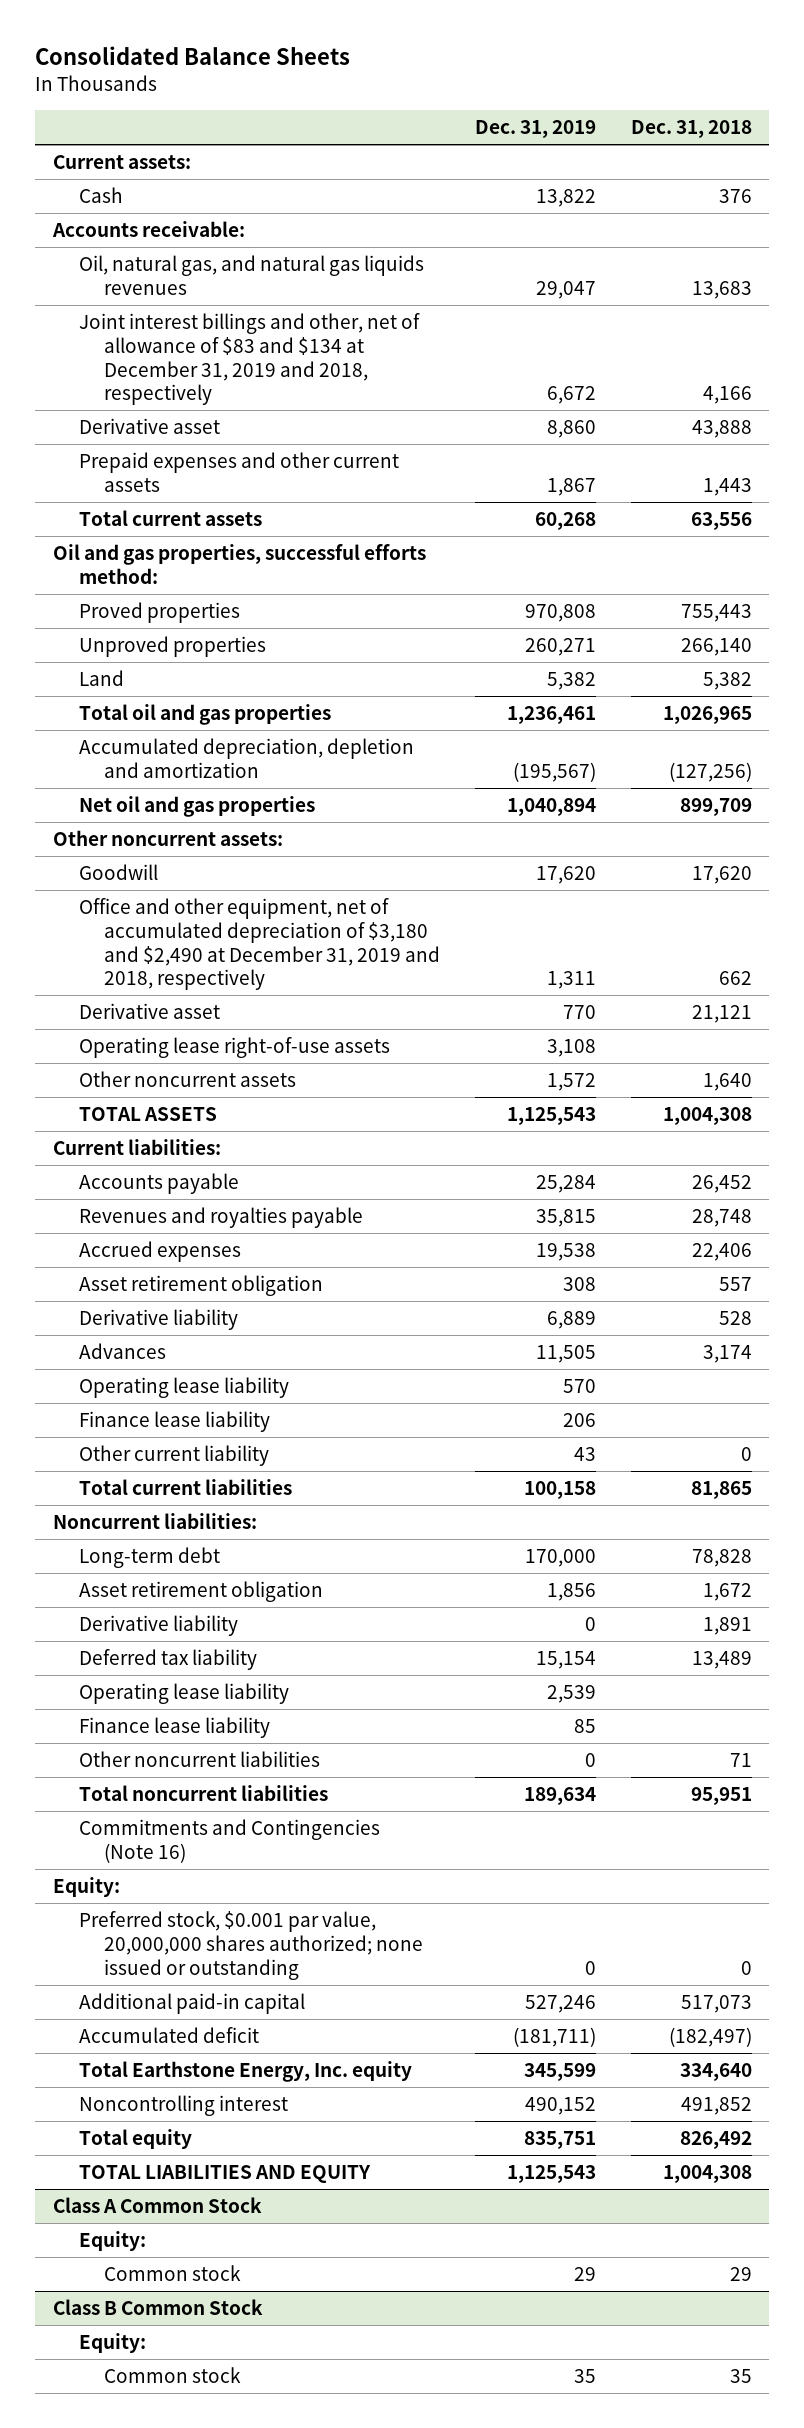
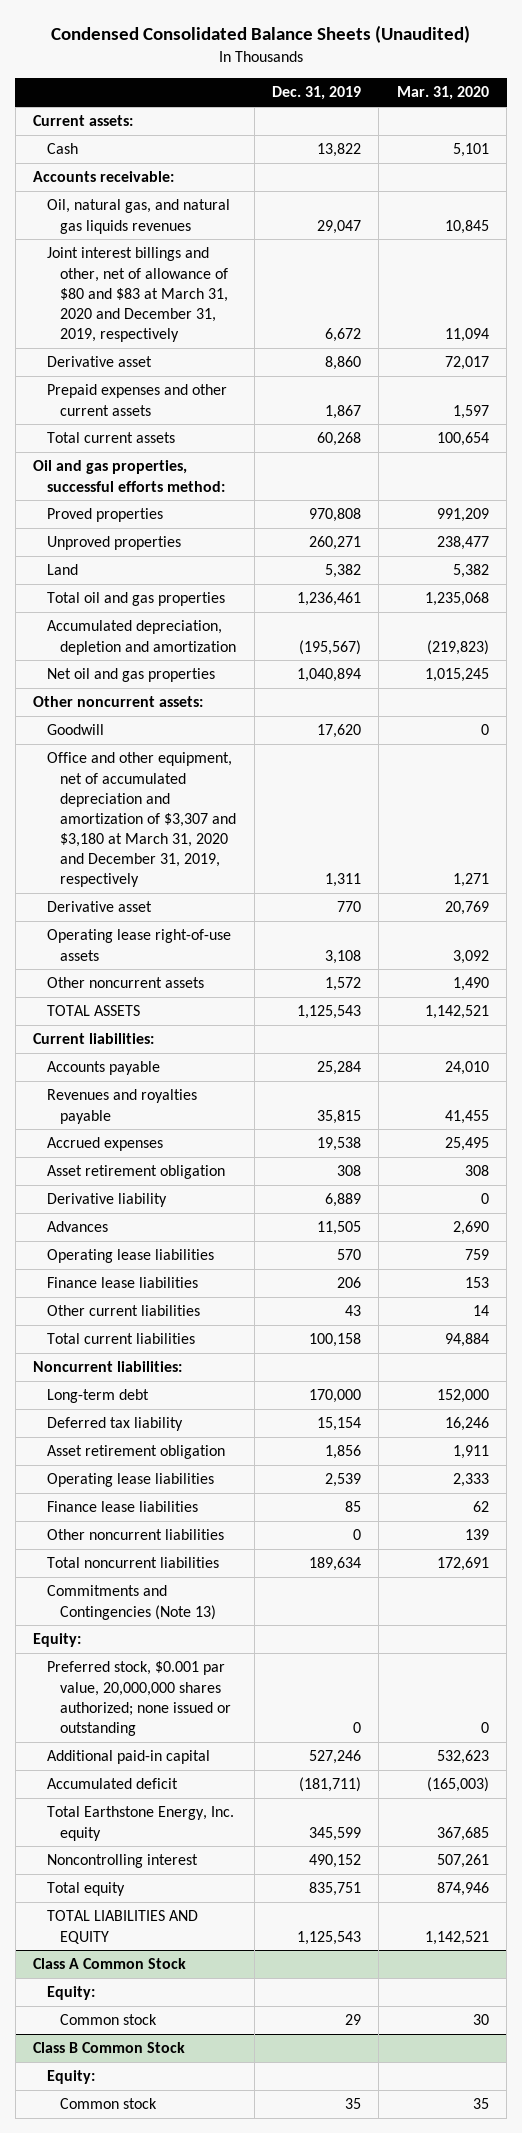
[35,46,351,66] Consolidated Balance Sheets -> [50,25,470,44] Condensed Consolidated Balance Sheets (Unaudited)
[630,120,752,139] Dec. 31, 2018 -> none
none -> [396,86,489,101] Mar. 31, 2020
[78,313,420,406] Joint interest billings and other, net of allowance of $83 and $134 at December 31, 2019 and 2018, respectively -> [46,247,229,342] Joint interest billings and other, net of allowance of $80 and $83 at March 31, 2020 and December 31, 2019, respectively
[78,898,441,991] Office and other equipment, net of accumulated depreciation of $3,180 and $2,490 at December 31, 2019 and 2018, respectively -> [46,752,237,888] Office and other equipment, net of accumulated depreciation and amortization of $3,307 and $3,180 at March 31, 2020 and December 31, 2019, respectively
[78,1377,289,1399] Operating lease liability -> [46,1249,214,1264] Operating lease liabilities
[78,1411,270,1433] Finance lease liability -> [46,1277,198,1289] Finance lease liabilities
[78,1445,269,1467] Other current liability -> [46,1305,200,1317] Other current liabilities
[78,1615,238,1637] Derivative liability -> none
[78,1581,323,1603] Asset retirement obligation -> [46,1445,225,1460] Asset retirement obligation
[78,1683,289,1705] Operating lease liability -> [46,1473,214,1488] Operating lease liabilities
[78,1717,270,1739] Finance lease liability -> [46,1501,198,1513] Finance lease liabilities
[78,1819,380,1863] Commitments and Contingencies (Note 16) -> [46,1585,217,1620] Commitments and Contingencies (Note 13)

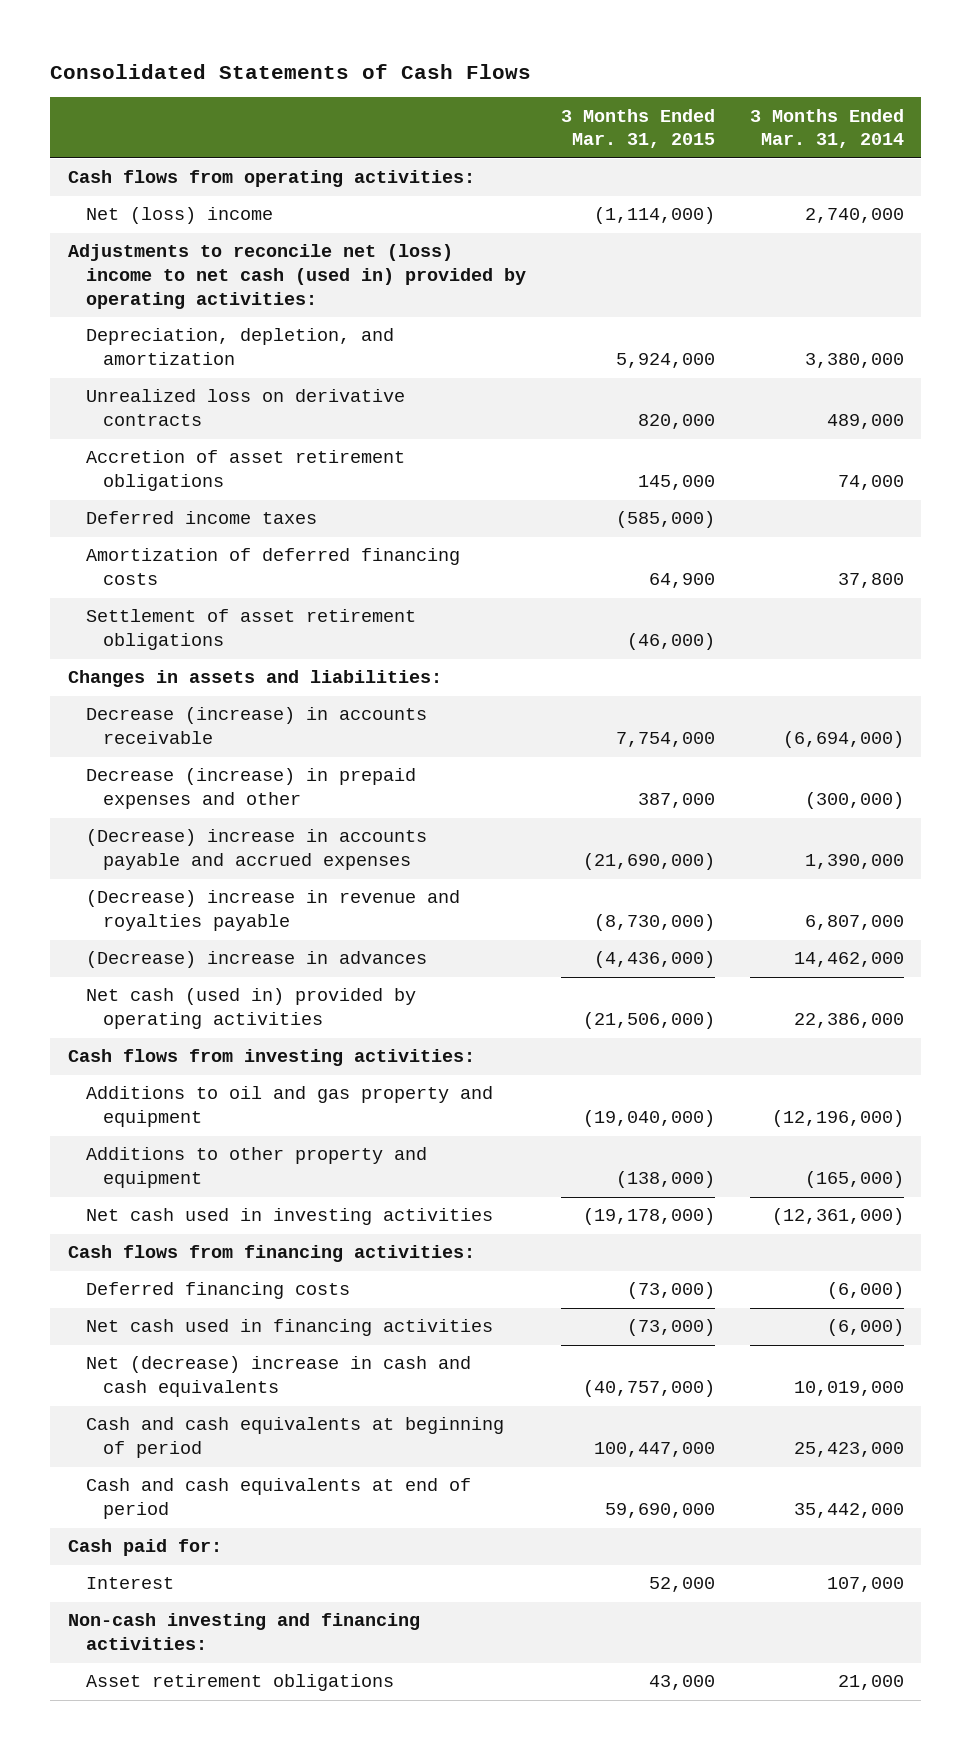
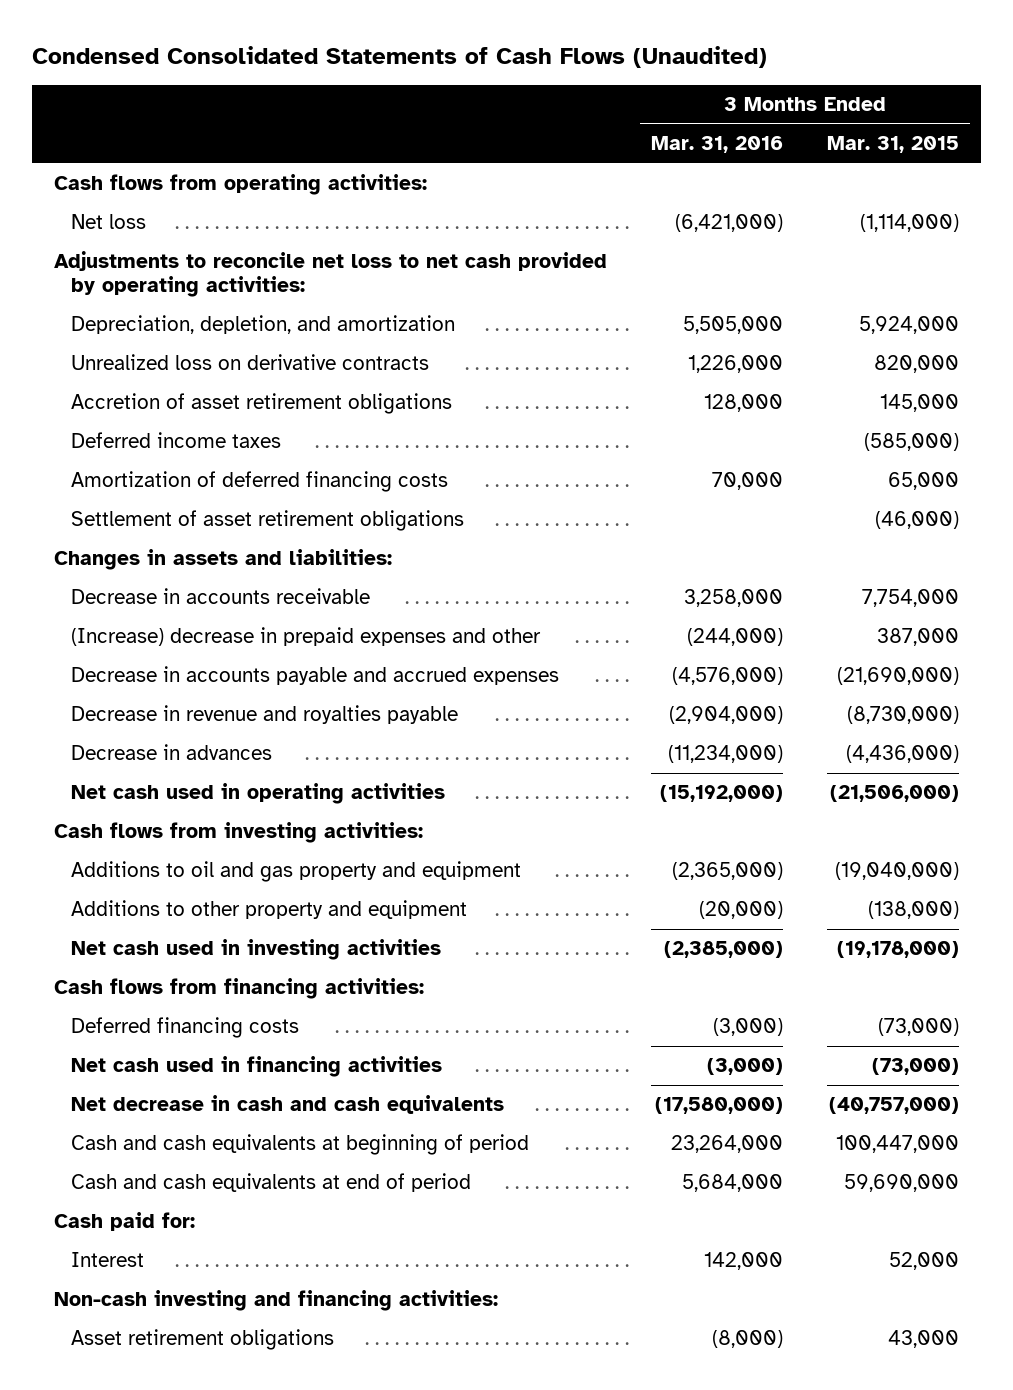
[50,63,532,79] Consolidated Statements of Cash Flows -> [32,46,768,69] Condensed Consolidated Statements of Cash Flows (Unaudited)
[749,108,904,149] 3 Months Ended Mar. 31, 2014 -> none
none -> [650,136,783,154] Mar. 31, 2016
[85,207,273,225] Net (loss) income -> [70,214,146,230] Net loss
[67,244,526,309] Adjustments to reconcile net (loss) income to net cash (used in) provided by operating activities: -> [54,251,608,298] Adjustments to reconcile net loss to net cash provided by operating activities:
[648,573,715,589] 64,900 -> [887,472,959,491] 65,000
[85,707,427,745] Decrease (increase) in accounts receivable -> [70,588,370,605] Decrease in accounts receivable
[85,768,416,810] Decrease (increase) in prepaid expenses and other -> [70,627,541,647] (Increase) decrease in prepaid expenses and other
[85,829,427,871] (Decrease) increase in accounts payable and accrued expenses -> [70,666,559,686] Decrease in accounts payable and accrued expenses
[85,890,460,932] (Decrease) increase in revenue and royalties payable -> [70,705,458,725] Decrease in revenue and royalties payable
[85,951,427,969] (Decrease) increase in advances -> [70,744,272,761] Decrease in advances
[85,988,416,1030] Net cash (used in) provided by operating activities -> [70,783,445,805] Net cash used in operating activities
[85,1356,471,1398] Net (decrease) increase in cash and cash equivalents -> [70,1095,504,1115] Net decrease in cash and cash equivalents

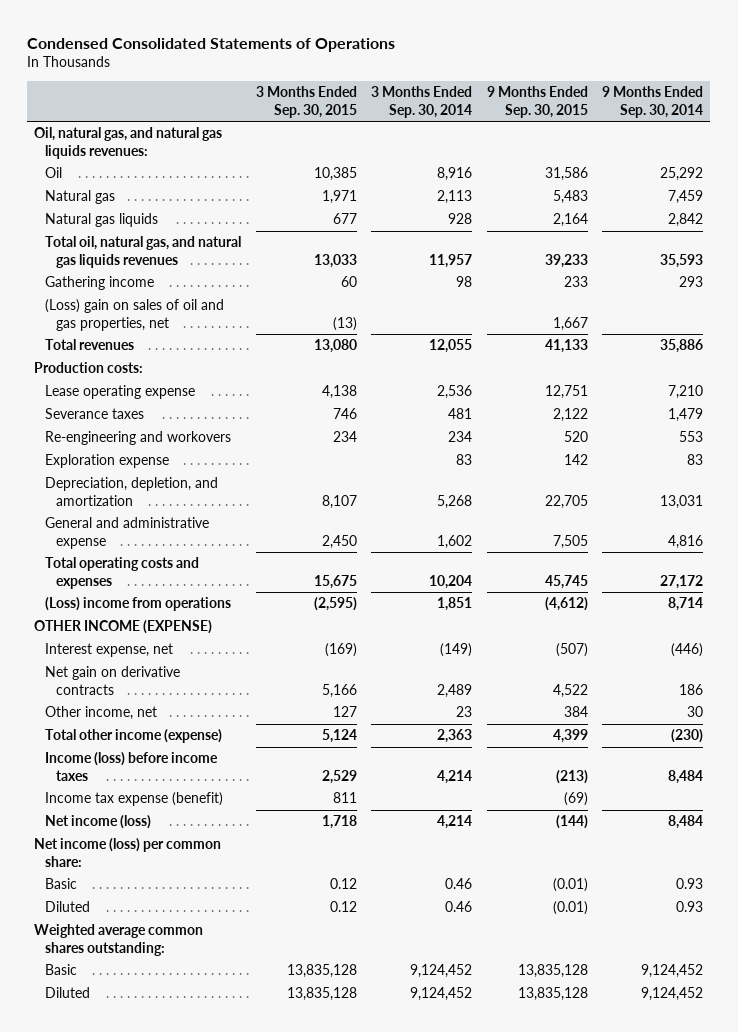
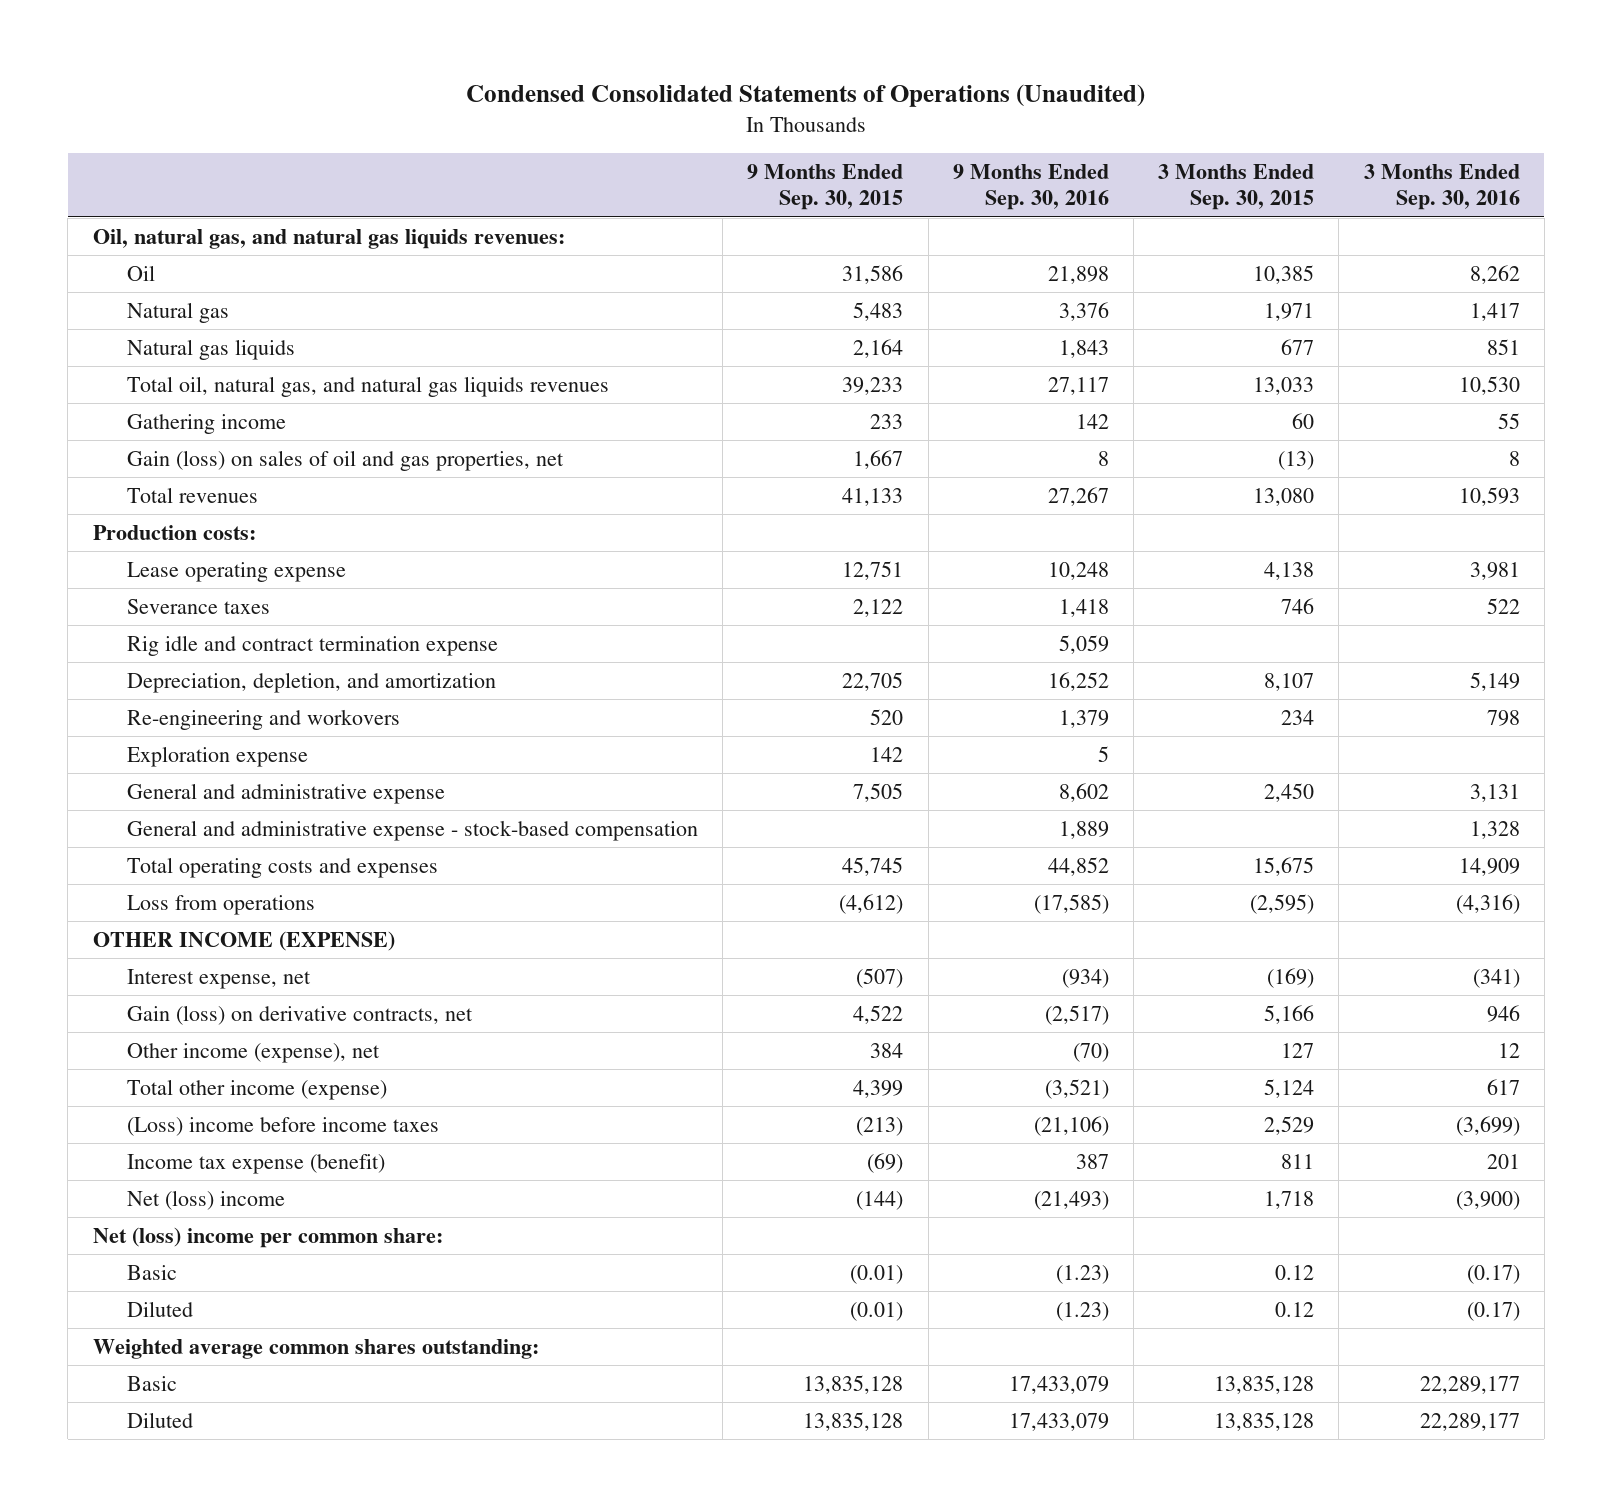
[27,37,396,52] Condensed Consolidated Statements of Operations -> [466,83,1146,107] Condensed Consolidated Statements of Operations (Unaudited)
[371,86,473,119] 3 Months Ended Sep. 30, 2014 -> none
[602,86,704,119] 9 Months Ended Sep. 30, 2014 -> none
none -> [952,164,1109,211] 9 Months Ended Sep. 30, 2016
none -> [1363,164,1520,211] 3 Months Ended Sep. 30, 2016
[45,299,225,331] (Loss) gain on sales of oil and gas properties, net -> [127,449,565,471] Gain (loss) on sales of oil and gas properties, net
none -> [127,634,499,656] Rig idle and contract termination expense
[45,477,219,506] Depreciation, depletion, and amortization -> [127,671,497,693] Depreciation, depletion, and amortization
none -> [127,819,699,841] General and administrative expense - stock-based compensation
[45,597,232,612] (Loss) income from operations -> [127,894,316,915] Loss from operations
[45,666,181,695] Net gain on derivative contracts -> [127,1004,474,1025] Gain (loss) on derivative contracts, net
[45,706,158,721] Other income, net -> [127,1042,381,1063] Other income (expense), net
[45,752,219,781] Income (loss) before income taxes -> [127,1116,440,1136] (Loss) income before income taxes
[45,815,152,830] Net income (loss) -> [127,1189,286,1210] Net (loss) income
[34,838,222,867] Net income (loss) per common share: -> [92,1226,443,1248] Net (loss) income per common share:

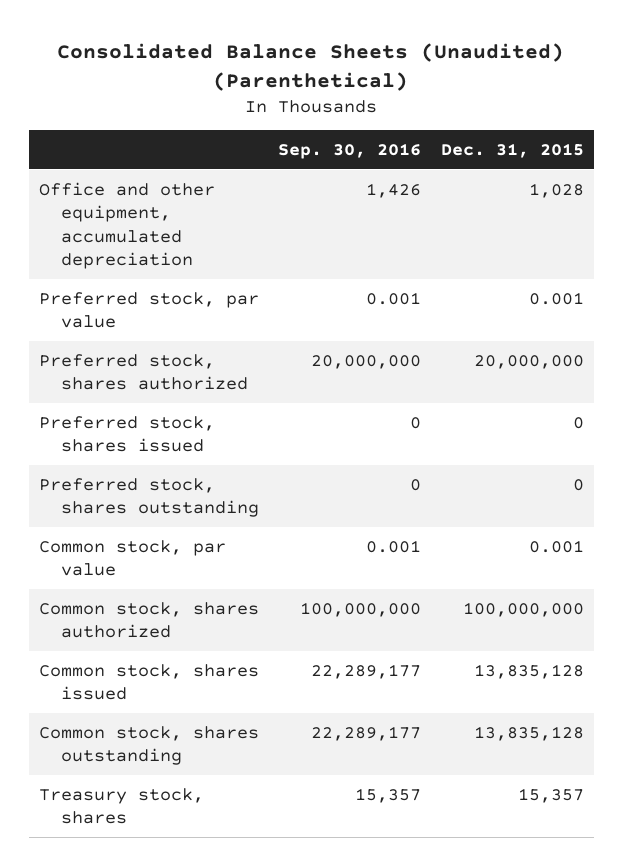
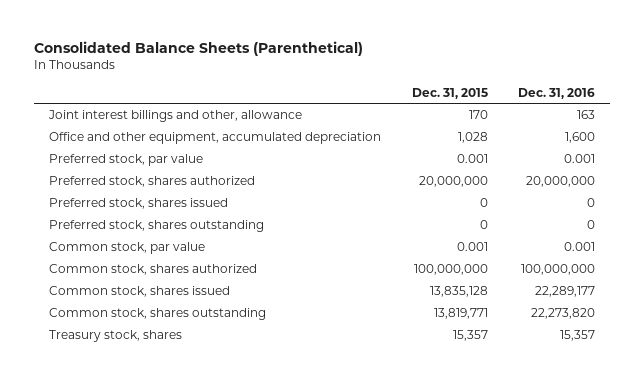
[57,42,565,91] Consolidated Balance Sheets (Unaudited) (Parenthetical) -> [34,41,364,57] Consolidated Balance Sheets (Parenthetical)
[278,142,422,159] Sep. 30, 2016 -> none
none -> [517,87,595,99] Dec. 31, 2016
none -> [48,110,303,123] Joint interest billings and other, allowance
[474,725,585,741] 13,835,128 -> [433,308,488,320] 13,819,771

